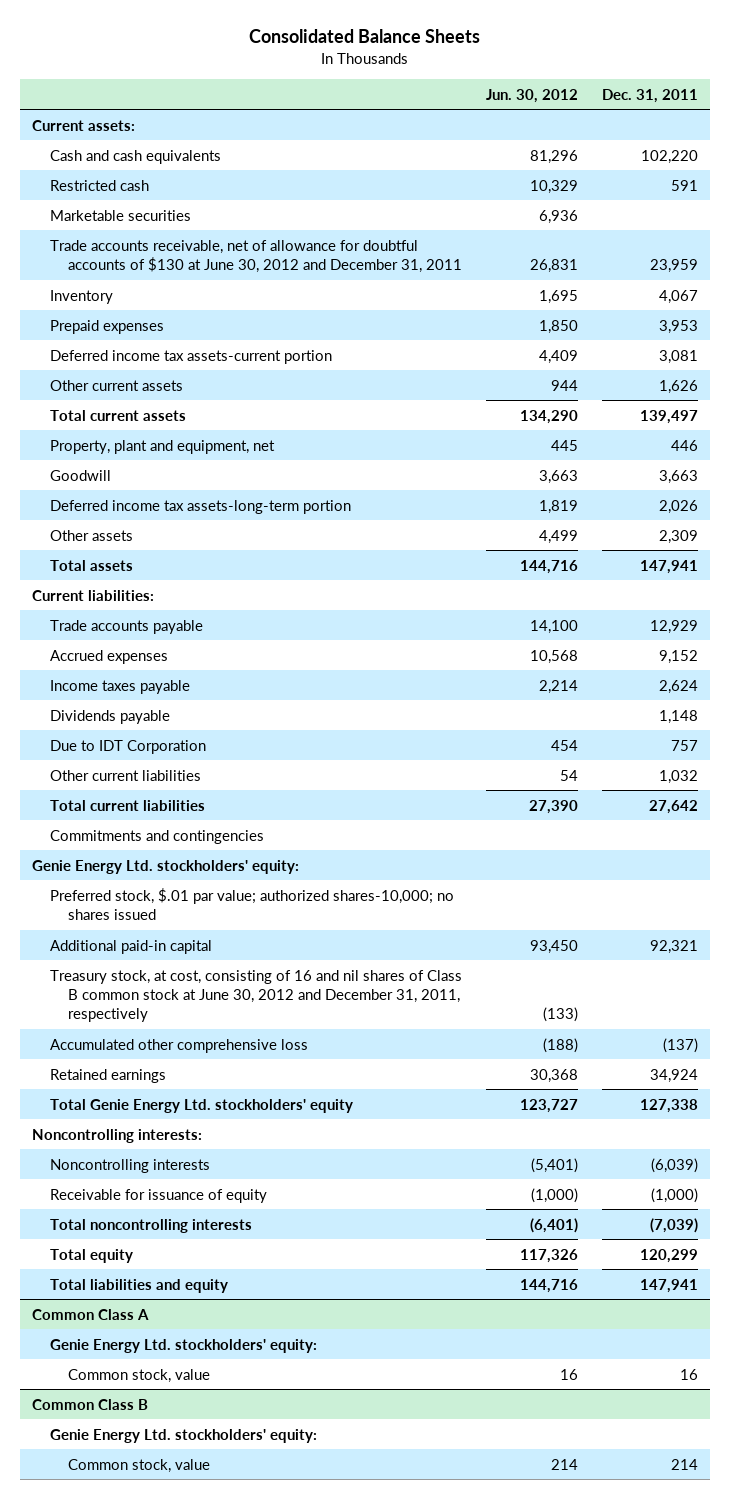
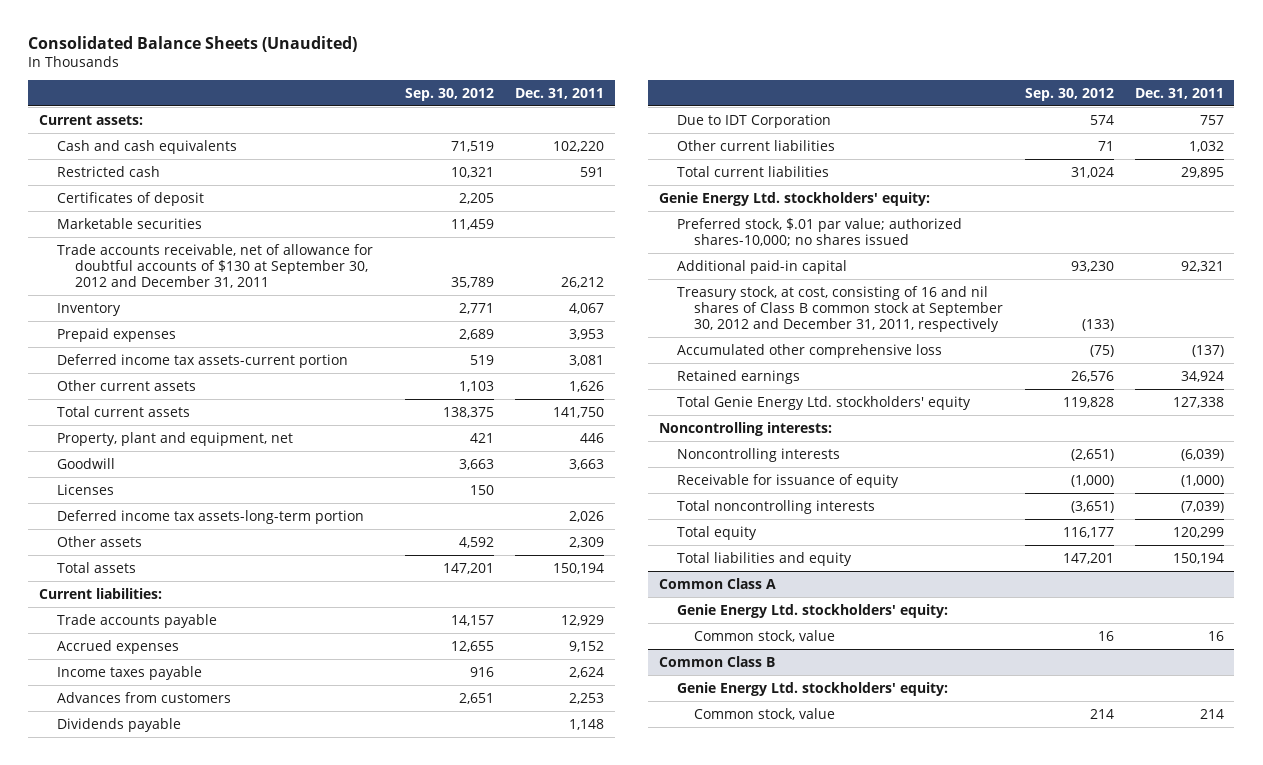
[248,29,480,44] Consolidated Balance Sheets -> [28,35,358,52] Consolidated Balance Sheets (Unaudited)
[485,88,578,103] Jun. 30, 2012 -> none
none -> [404,87,494,101] Sep. 30, 2012
none -> [56,191,204,206] Certificates of deposit
[49,239,462,273] Trade accounts receivable, net of allowance for doubtful accounts of $130 at June 30, 2012 and December 31, 2011 -> [56,243,373,288] Trade accounts receivable, net of allowance for doubtful accounts of $130 at September 30, 2012 and December 31, 2011
[649,258,698,273] 23,959 -> [561,276,605,288] 26,212
[639,409,698,424] 139,497 -> [553,406,605,418] 141,750
none -> [56,483,114,495] Licenses
[639,559,698,574] 147,941 -> [553,562,605,574] 150,194
none -> [56,691,231,703] Advances from customers
[49,829,264,844] Commitments and contingencies -> none
[648,799,698,814] 27,642 -> [1180,166,1224,178] 29,895
[49,969,462,1023] Treasury stock, at cost, consisting of 16 and nil shares of Class B common stock at June 30, 2012 and December 31, 2011, respectively -> [676,285,1004,332] Treasury stock, at cost, consisting of 16 and nil shares of Class B common stock at September 30, 2012 and December 31, 2011, respectively
[639,1278,698,1293] 147,941 -> [1172,552,1224,564] 150,194

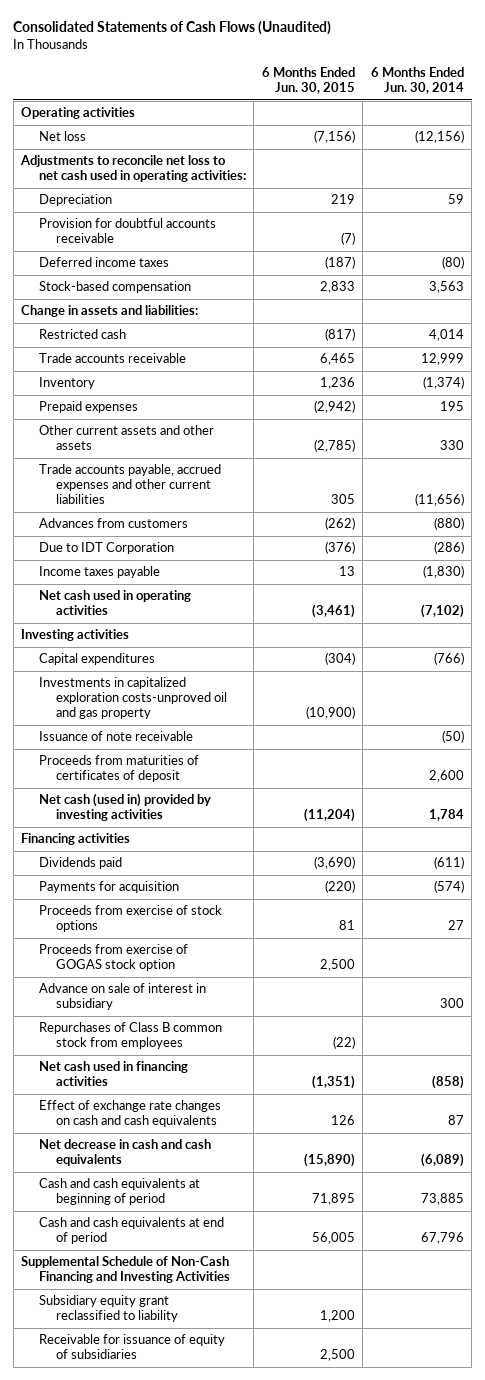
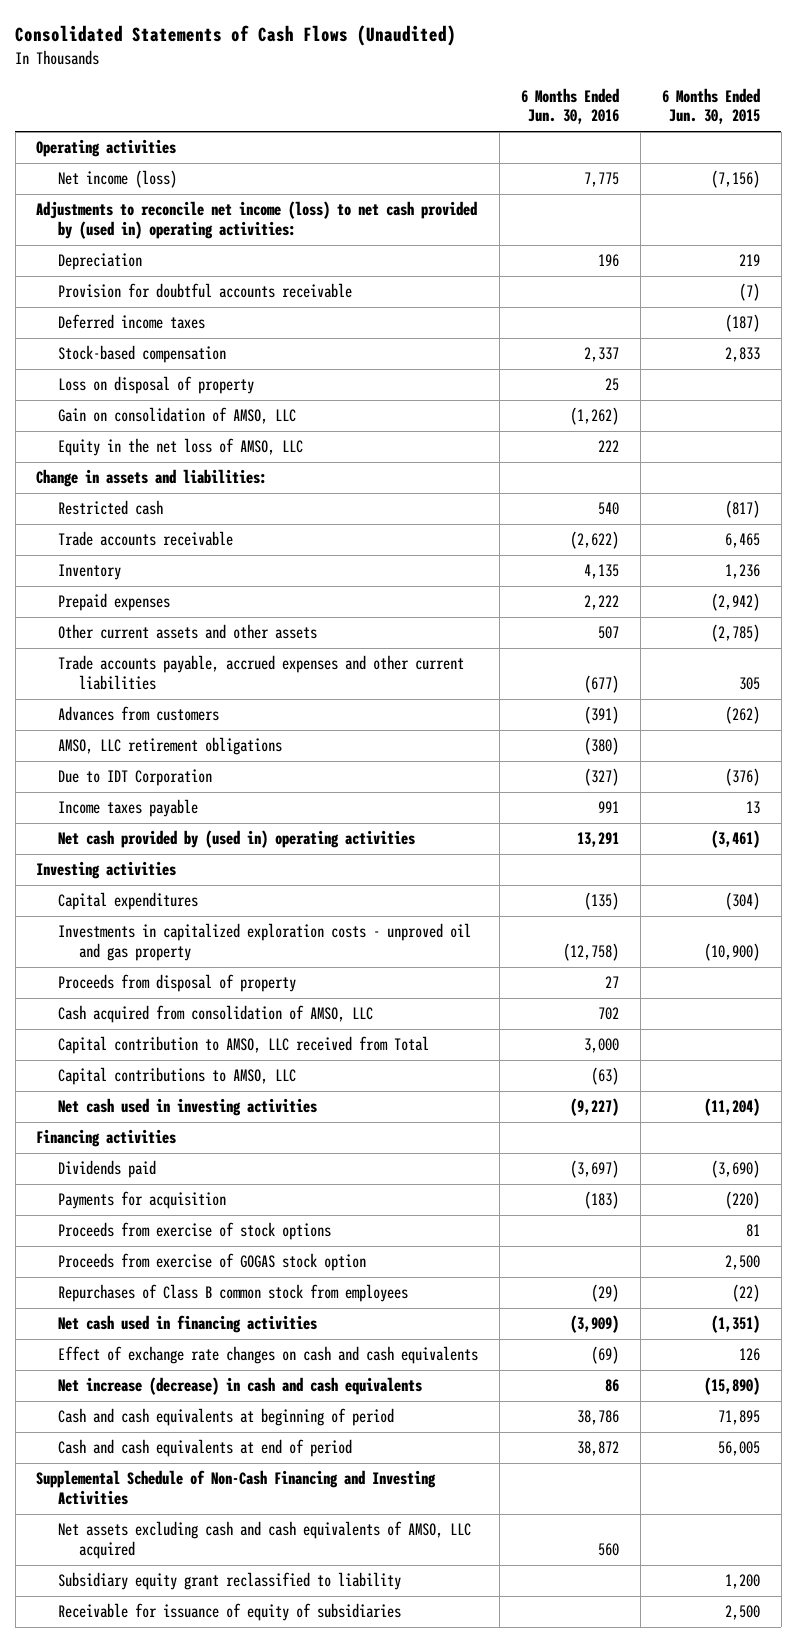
[370,67,464,95] 6 Months Ended Jun. 30, 2014 -> none
none -> [520,87,619,125] 6 Months Ended Jun. 30, 2016
[38,131,86,142] Net loss -> [57,170,177,189] Net income (loss)
[19,155,246,183] Adjustments to reconcile net loss to net cash used in operating activities: -> [36,201,478,240] Adjustments to reconcile net income (loss) to net cash provided by (used in) operating activities:
none -> [57,376,254,395] Loss on disposal of property
none -> [57,407,296,425] Gain on consolidation of AMSO, LLC
none -> [57,438,303,457] Equity in the net loss of AMSO, LLC
none -> [57,737,282,756] AMSO, LLC retirement obligations
[38,590,191,616] Net cash used in operating activities -> [57,830,415,849] Net cash provided by (used in) operating activities
[38,731,193,742] Issuance of note receivable -> none
[38,755,199,783] Proceeds from maturities of certificates of deposit -> none
[38,677,228,720] Investments in capitalized exploration costs-unproved oil and gas property -> [57,923,471,962] Investments in capitalized exploration costs - unproved oil and gas property
none -> [57,974,296,993] Proceeds from disposal of property
none -> [57,1005,373,1024] Cash acquired from consolidation of AMSO, LLC
none -> [57,1036,429,1055] Capital contribution to AMSO, LLC received from Total
none -> [57,1067,296,1086] Capital contributions to AMSO, LLC
[38,793,211,822] Net cash (used in) provided by investing activities -> [57,1098,317,1117] Net cash used in investing activities
[38,983,206,1011] Advance on sale of interest in subsidiary -> none
[38,1139,211,1167] Net decrease in cash and cash equivalents -> [57,1377,422,1396] Net increase (decrease) in cash and cash equivalents
none -> [57,1521,471,1560] Net assets excluding cash and cash equivalents of AMSO, LLC acquired

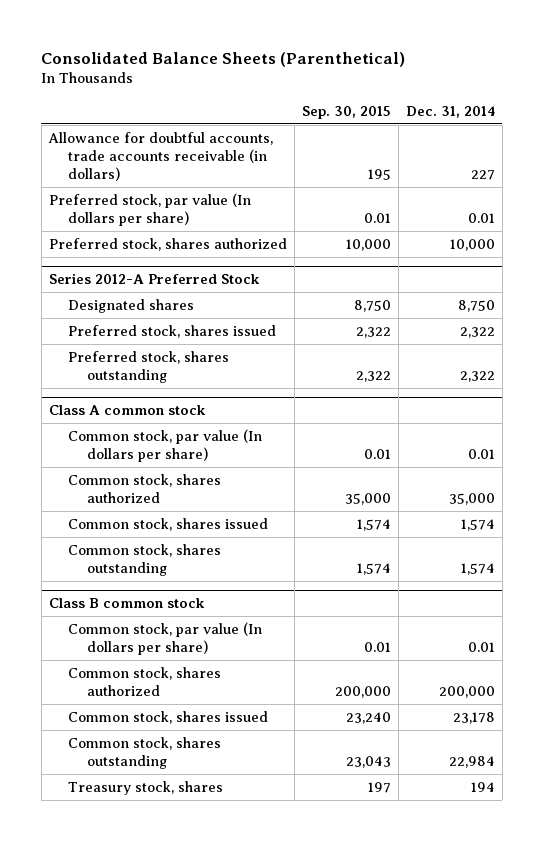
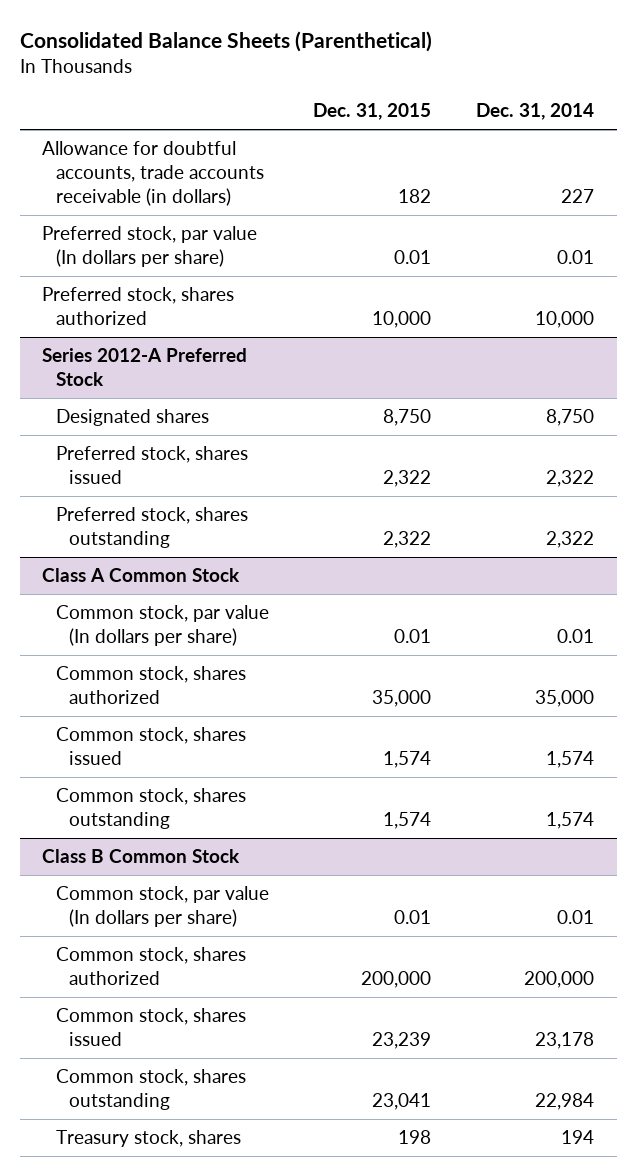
[301,105,391,119] Sep. 30, 2015 -> none
none -> [313,103,432,121] Dec. 31, 2015
[48,404,206,415] Class A common stock -> [42,568,241,583] Class A Common Stock
[48,597,205,608] Class B common stock -> [42,849,241,864] Class B Common Stock

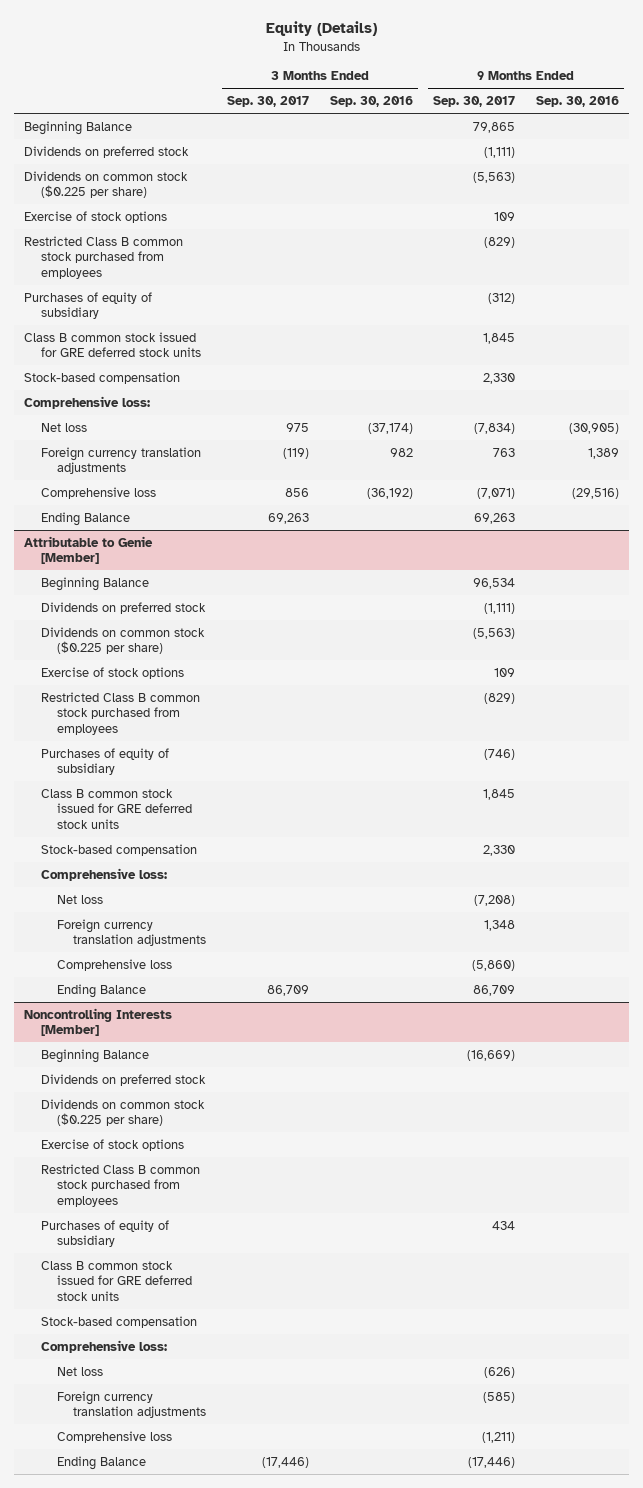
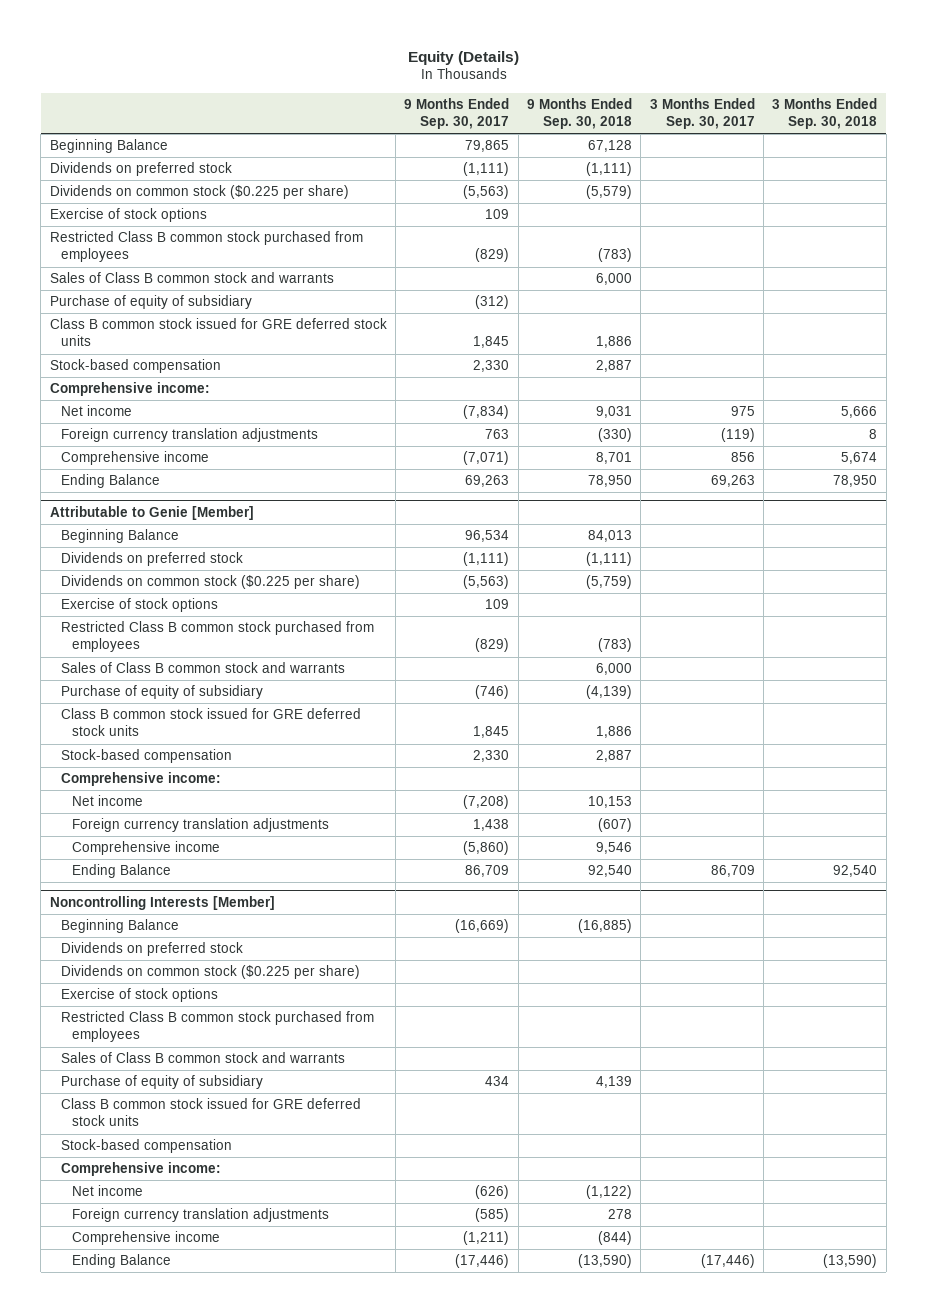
[329,95,413,107] Sep. 30, 2016 -> none
[536,95,620,107] Sep. 30, 2016 -> none
none -> [527,98,633,130] 9 Months Ended Sep. 30, 2018
none -> [772,98,878,130] 3 Months Ended Sep. 30, 2018
none -> [49,272,334,284] Sales of Class B common stock and warrants
[24,291,153,320] Purchases of equity of subsidiary -> [49,295,252,310] Purchase of equity of subsidiary
[24,395,151,409] Comprehensive loss: -> [49,382,210,397] Comprehensive income:
[40,422,87,432] Net loss -> [60,405,132,417] Net income
[40,486,156,499] Comprehensive loss -> [60,451,209,466] Comprehensive income
none -> [60,662,345,674] Sales of Class B common stock and warrants
[40,747,169,776] Purchases of equity of subsidiary -> [60,685,263,700] Purchase of equity of subsidiary
[40,867,167,881] Comprehensive loss: -> [60,772,221,787] Comprehensive income:
[57,894,104,904] Net loss -> [71,795,143,807] Net income
[484,919,516,931] 1,348 -> [473,819,510,832] 1,438
[57,958,173,971] Comprehensive loss -> [71,841,220,856] Comprehensive income
none -> [60,1052,345,1064] Sales of Class B common stock and warrants
[40,1219,169,1248] Purchases of equity of subsidiary -> [60,1075,263,1090] Purchase of equity of subsidiary
[40,1339,167,1353] Comprehensive loss: -> [60,1162,221,1177] Comprehensive income:
[57,1366,104,1376] Net loss -> [71,1185,143,1197] Net income
[57,1430,173,1443] Comprehensive loss -> [71,1231,220,1246] Comprehensive income

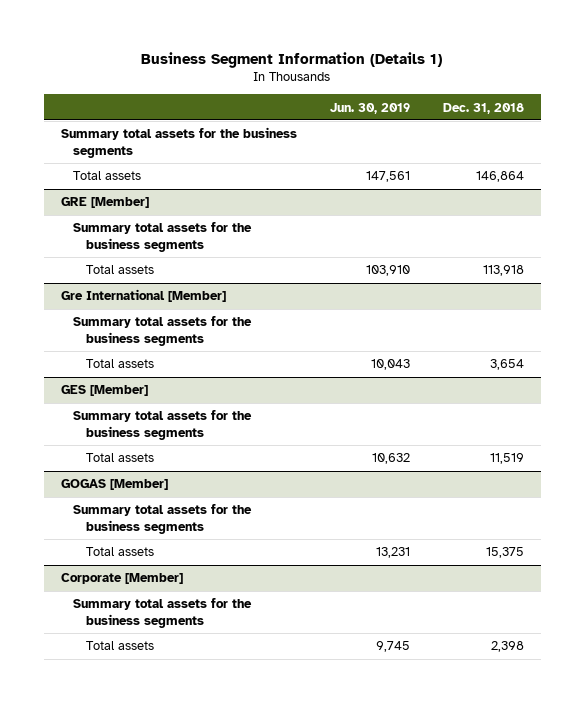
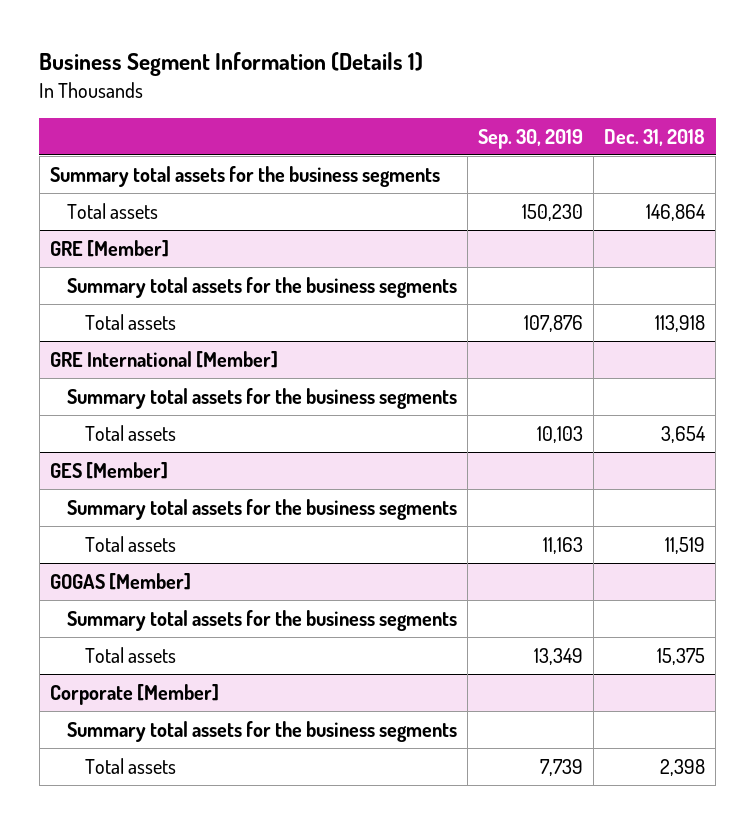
[329,102,410,114] Jun. 30, 2019 -> none
none -> [478,128,584,149] Sep. 30, 2019
[60,289,226,303] Gre International [Member] -> [49,350,278,368] GRE International [Member]

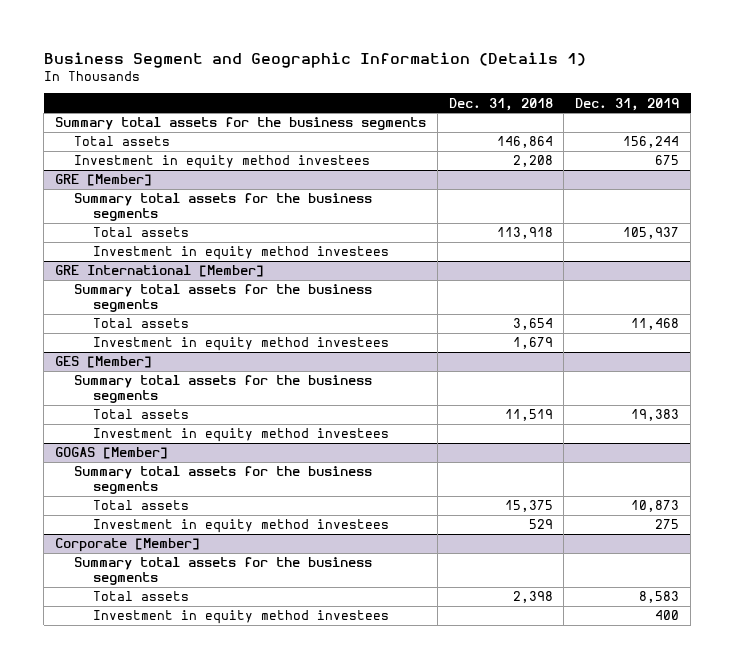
[39,52,424,77] Business Segment Information (Details 1) -> [43,51,586,68] Business Segment and Geographic Information (Details 1)
[478,128,584,149] Sep. 30, 2019 -> none
none -> [575,97,680,111] Dec. 31, 2019
none -> [73,155,370,170] Investment in equity method investees
none -> [92,246,389,261] Investment in equity method investees
none -> [92,337,389,352] Investment in equity method investees
none -> [92,428,389,443] Investment in equity method investees
none -> [92,519,389,534] Investment in equity method investees
none -> [92,610,389,625] Investment in equity method investees

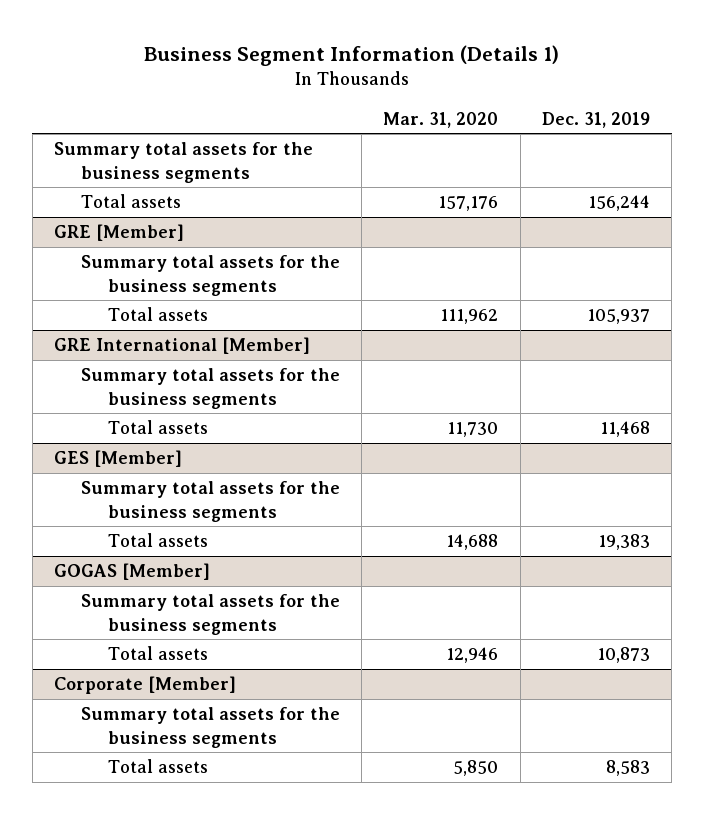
[43,51,586,68] Business Segment and Geographic Information (Details 1) -> [143,44,559,66] Business Segment Information (Details 1)
[448,97,553,111] Dec. 31, 2018 -> none
none -> [383,111,499,128] Mar. 31, 2020
[73,155,370,170] Investment in equity method investees -> none
[92,246,389,261] Investment in equity method investees -> none
[92,337,389,352] Investment in equity method investees -> none
[92,428,389,443] Investment in equity method investees -> none
[92,519,389,534] Investment in equity method investees -> none
[92,610,389,625] Investment in equity method investees -> none

